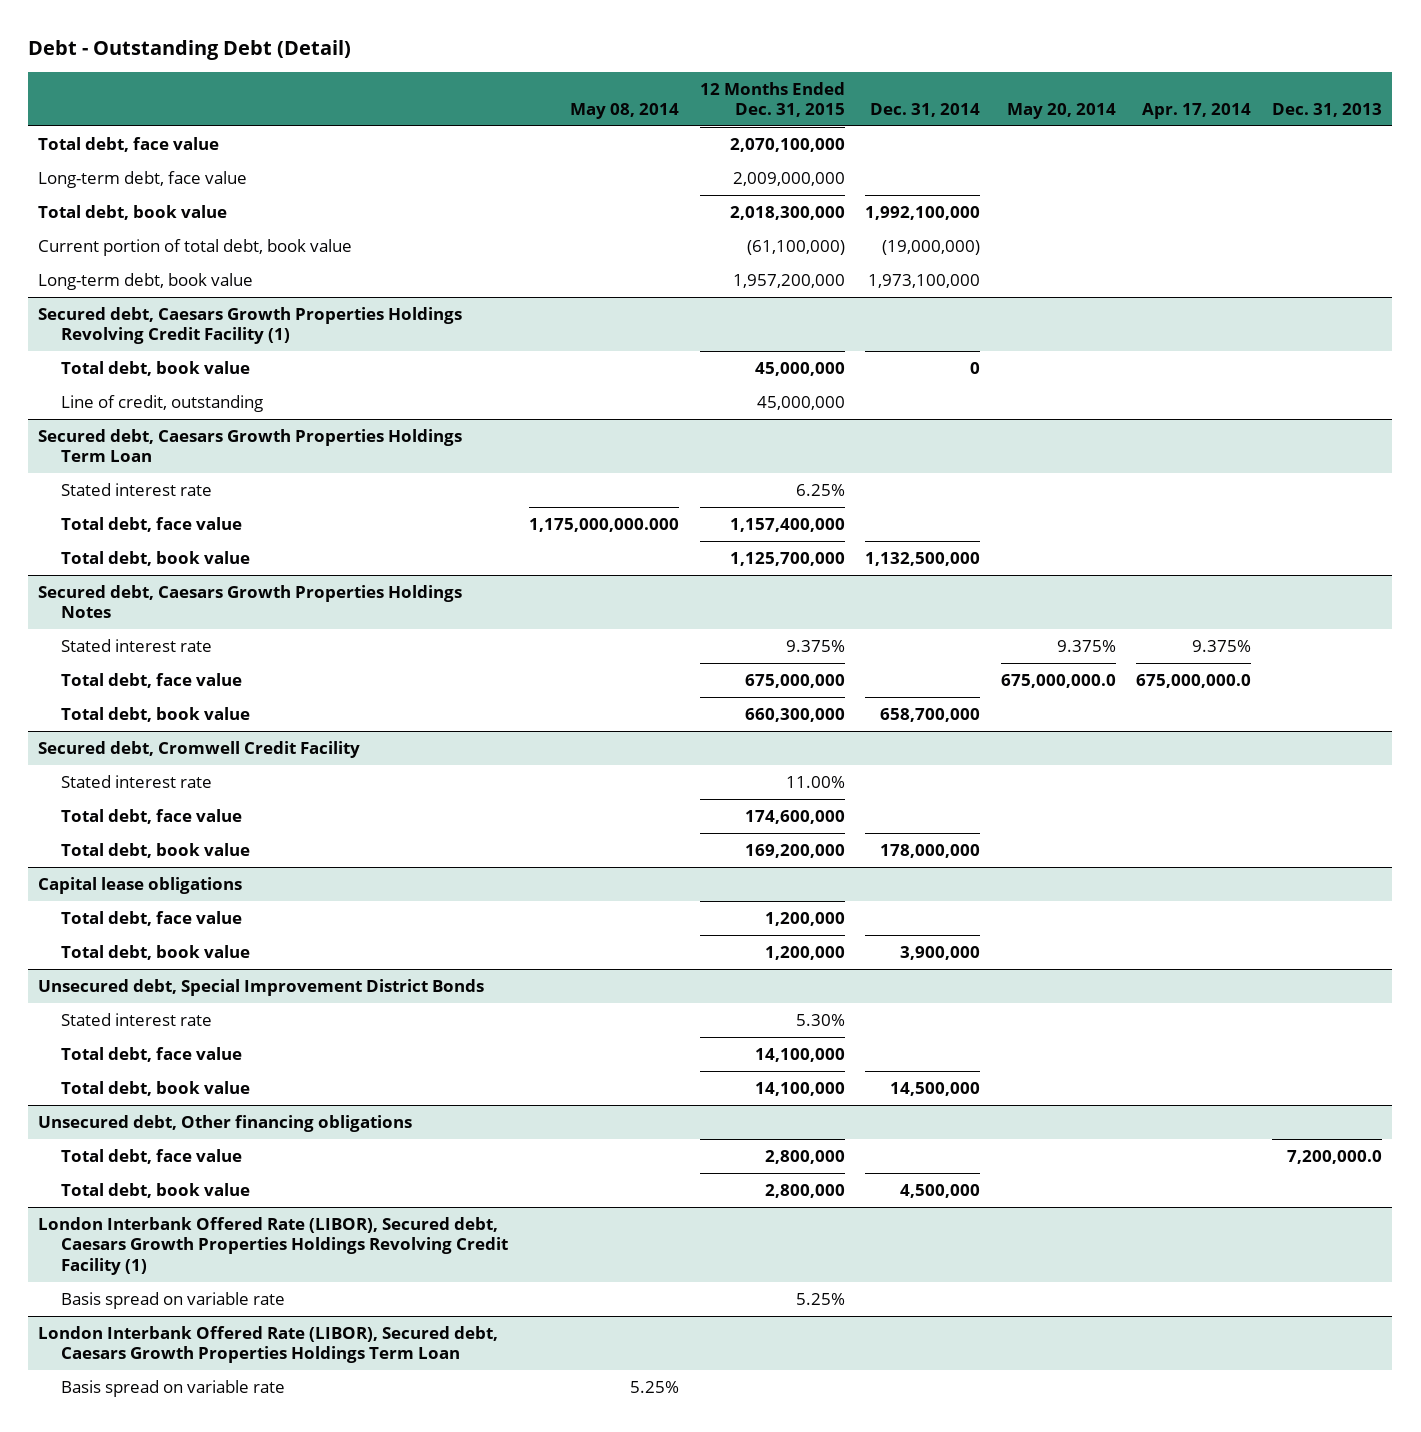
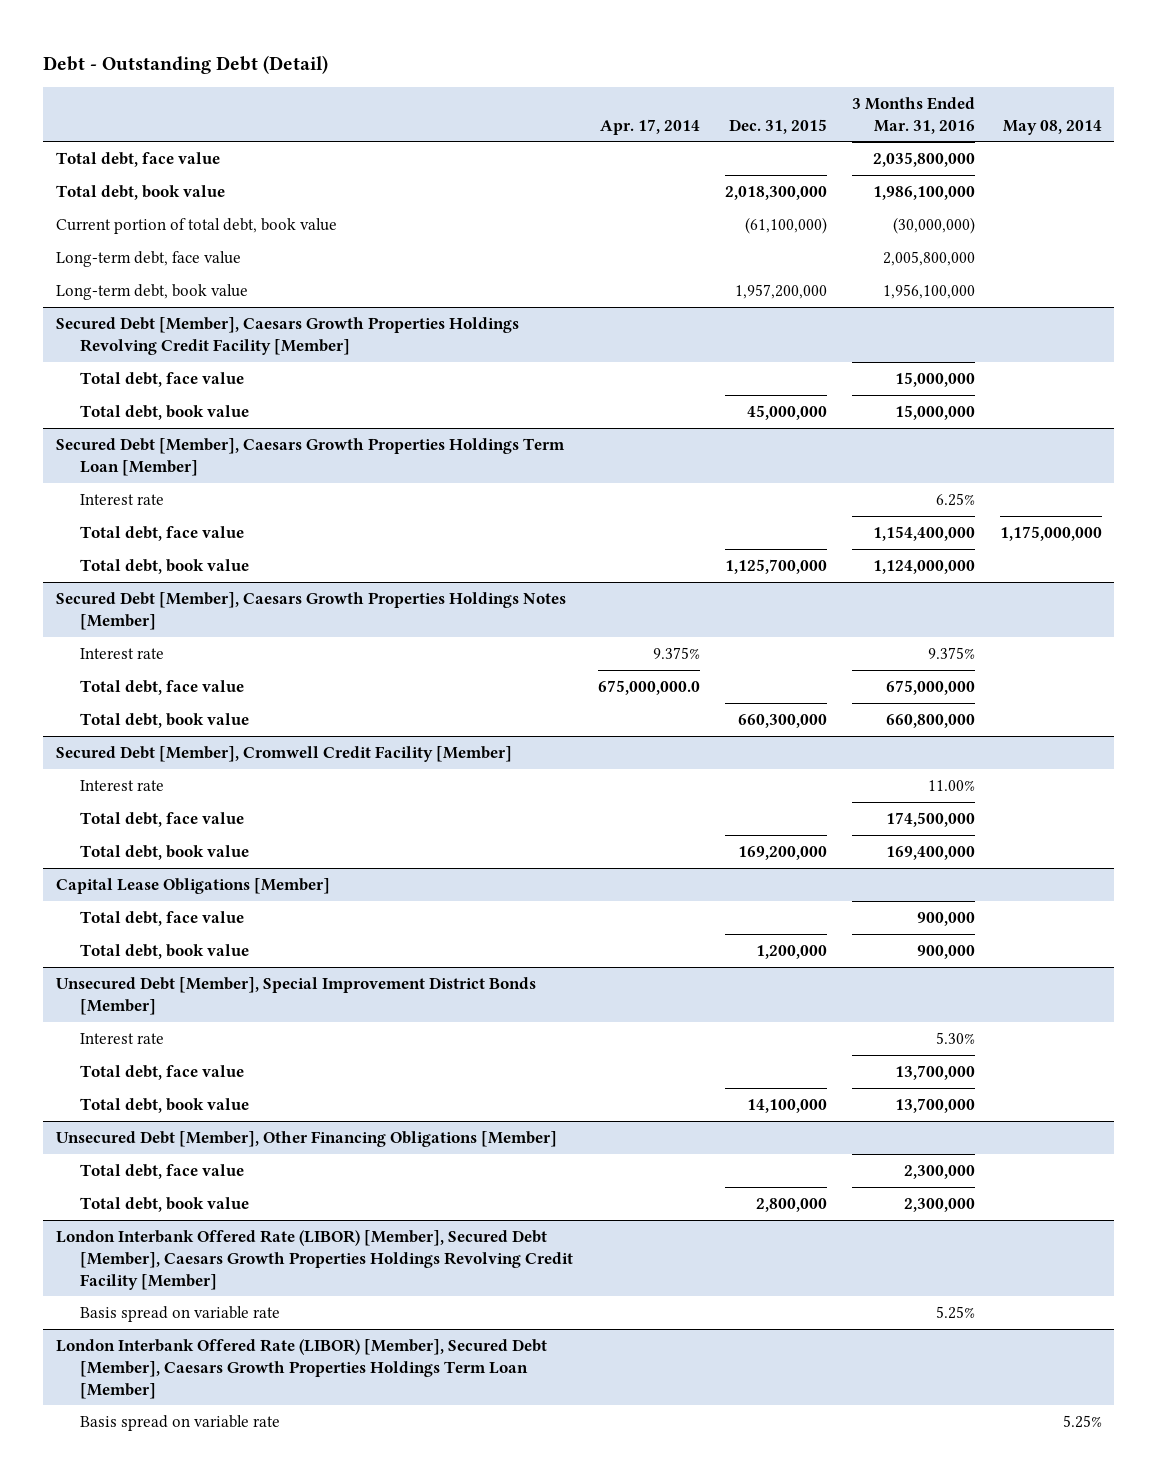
[699,81,845,118] 12 Months Ended Dec. 31, 2015 -> none
[870,103,981,118] Dec. 31, 2014 -> none
[1006,103,1116,120] May 20, 2014 -> none
[1272,103,1383,118] Dec. 31, 2013 -> none
none -> [729,118,828,134] Dec. 31, 2015
none -> [851,96,975,134] 3 Months Ended Mar. 31, 2016
[38,170,248,188] Long-term debt, face value -> [55,250,241,267] Long-term debt, face value
[38,306,463,345] Secured debt, Caesars Growth Properties Holdings Revolving Credit Facility (1) -> [55,316,519,355] Secured Debt [Member], Caesars Growth Properties Holdings Revolving Credit Facility [Member]
none -> [80,371,245,387] Total debt, face value
[61,394,264,412] Line of credit, outstanding -> none
[38,428,463,463] Secured debt, Caesars Growth Properties Holdings Term Loan -> [55,437,565,476] Secured Debt [Member], Caesars Growth Properties Holdings Term Loan [Member]
[61,482,213,496] Stated interest rate -> [80,493,165,505] Interest rate
[528,517,679,532] 1,175,000,000.000 -> [999,525,1102,541] 1,175,000,000
[38,584,463,619] Secured debt, Caesars Growth Properties Holdings Notes -> [55,591,566,630] Secured Debt [Member], Caesars Growth Properties Holdings Notes [Member]
[61,638,213,652] Stated interest rate -> [80,647,165,659] Interest rate
[38,740,361,758] Secured debt, Cromwell Credit Facility -> [55,745,512,762] Secured Debt [Member], Cromwell Credit Facility [Member]
[61,774,213,788] Stated interest rate -> [80,779,165,791] Interest rate
[38,876,243,894] Capital lease obligations -> [55,877,330,894] Capital Lease Obligations [Member]
[38,978,485,996] Unsecured debt, Special Improvement District Bonds -> [55,976,536,1015] Unsecured Debt [Member], Special Improvement District Bonds [Member]
[61,1012,213,1026] Stated interest rate -> [80,1032,165,1044] Interest rate
[38,1114,413,1132] Unsecured debt, Other financing obligations -> [55,1130,557,1147] Unsecured Debt [Member], Other Financing Obligations [Member]
[38,1216,509,1276] London Interbank Offered Rate (LIBOR), Secured debt, Caesars Growth Properties Holdings Revolving Credit Facility (1) -> [55,1229,574,1290] London Interbank Offered Rate (LIBOR) [Member], Secured Debt [Member], Caesars Growth Properties Holdings Revolving Credit Facility [Member]
[38,1325,499,1364] London Interbank Offered Rate (LIBOR), Secured debt, Caesars Growth Properties Holdings Term Loan -> [55,1338,547,1399] London Interbank Offered Rate (LIBOR) [Member], Secured Debt [Member], Caesars Growth Properties Holdings Term Loan [Member]

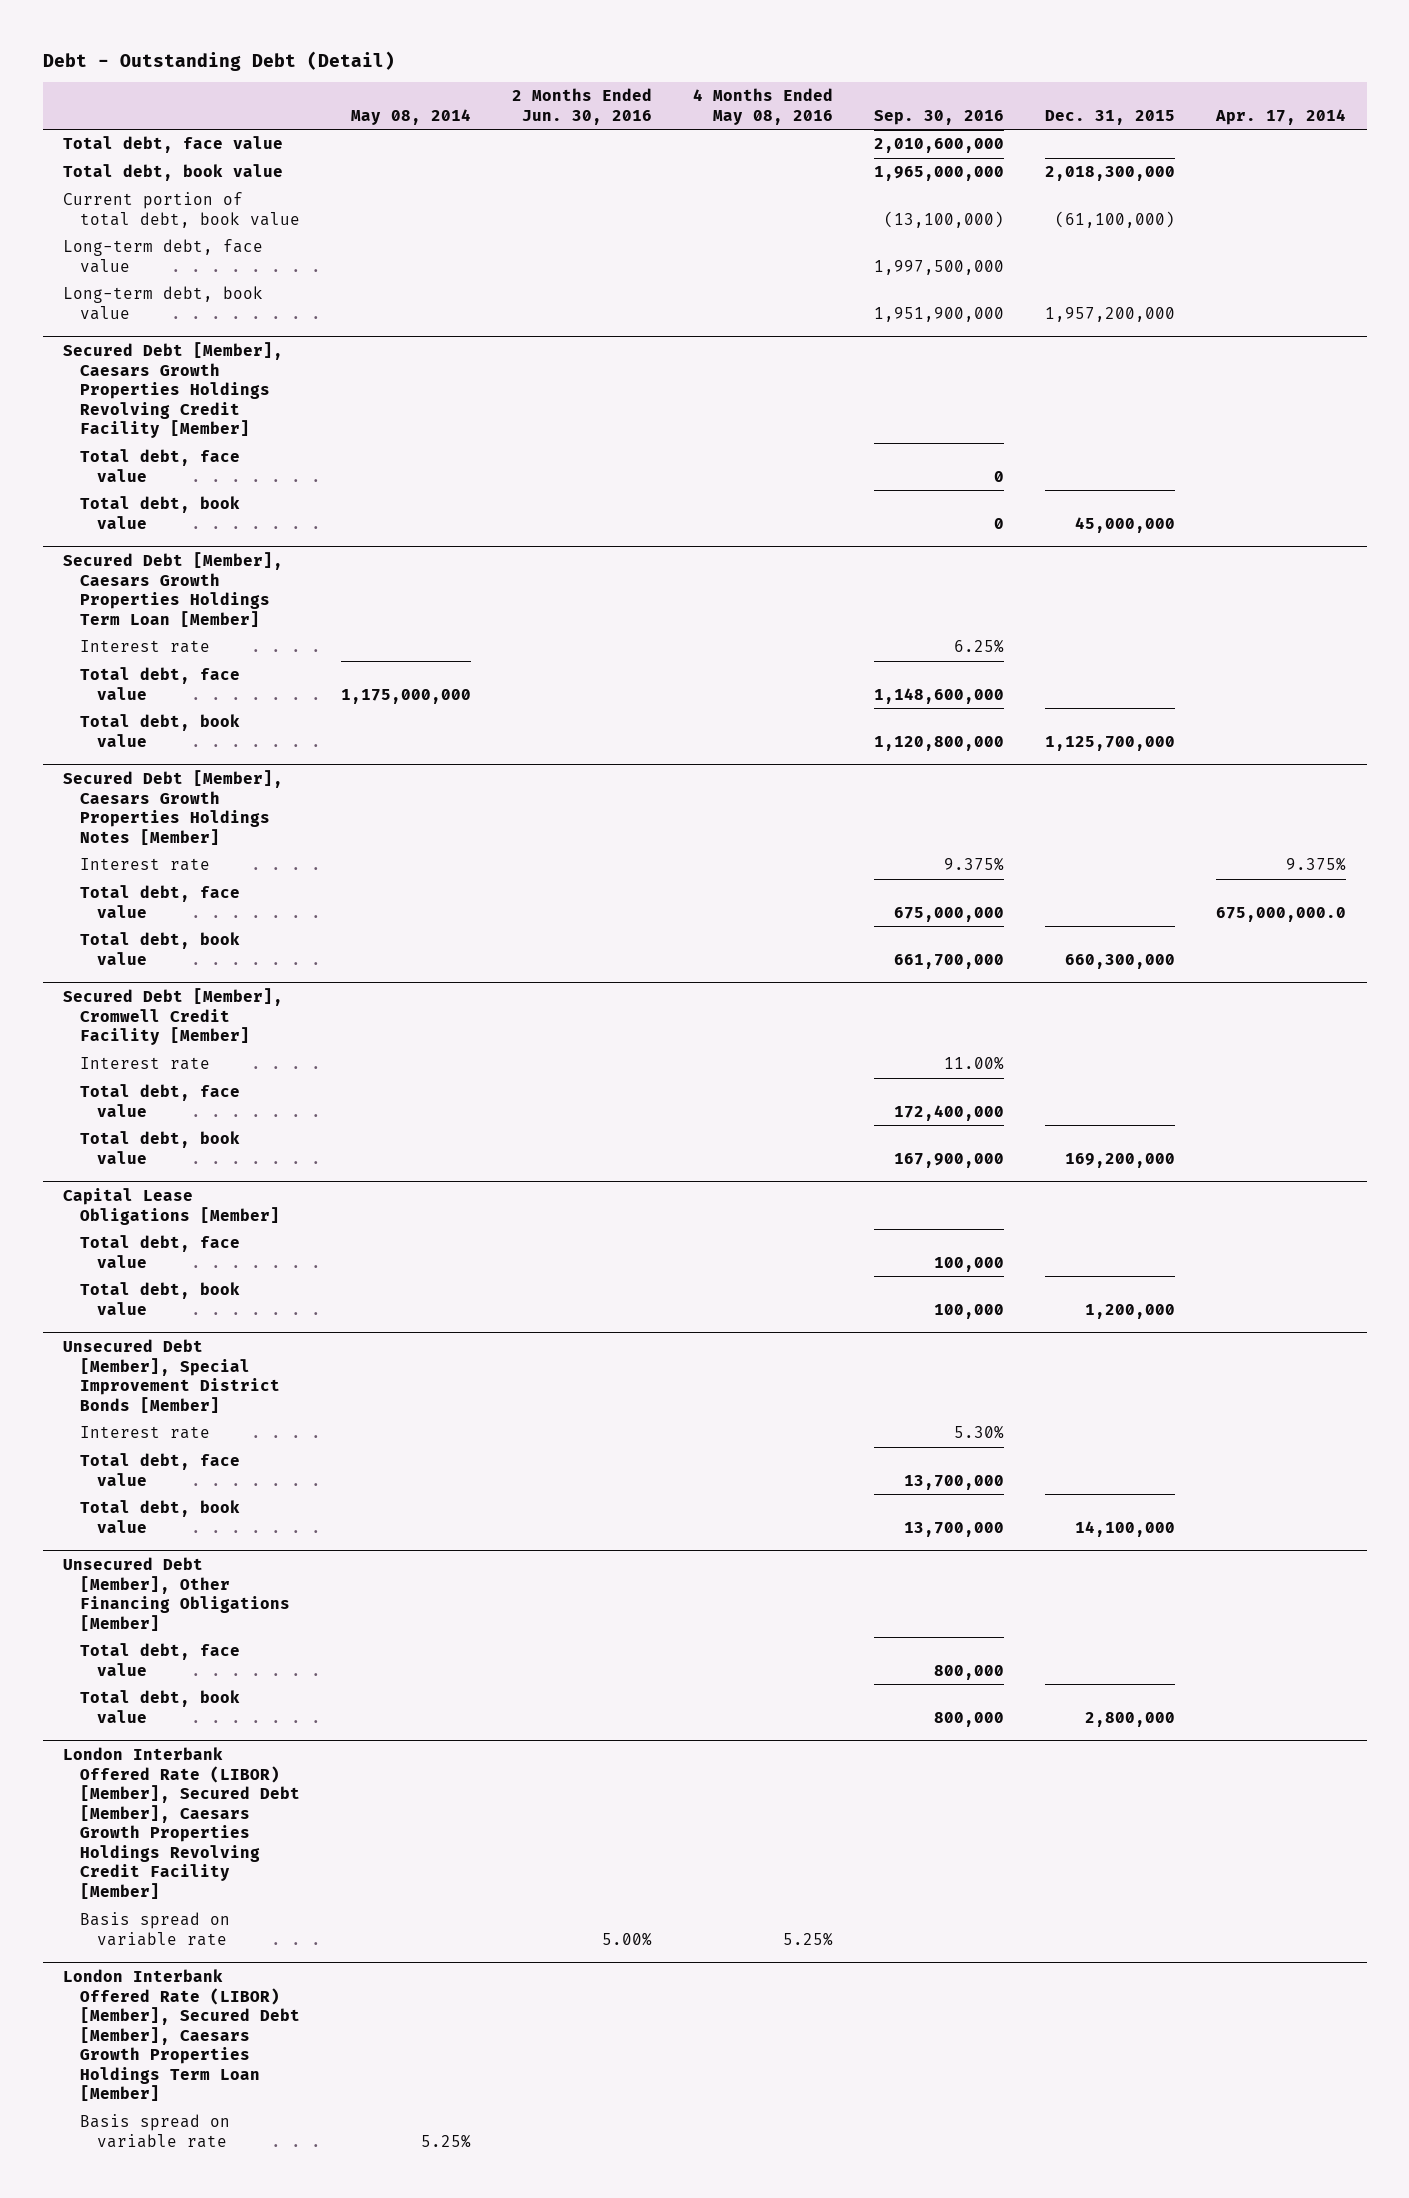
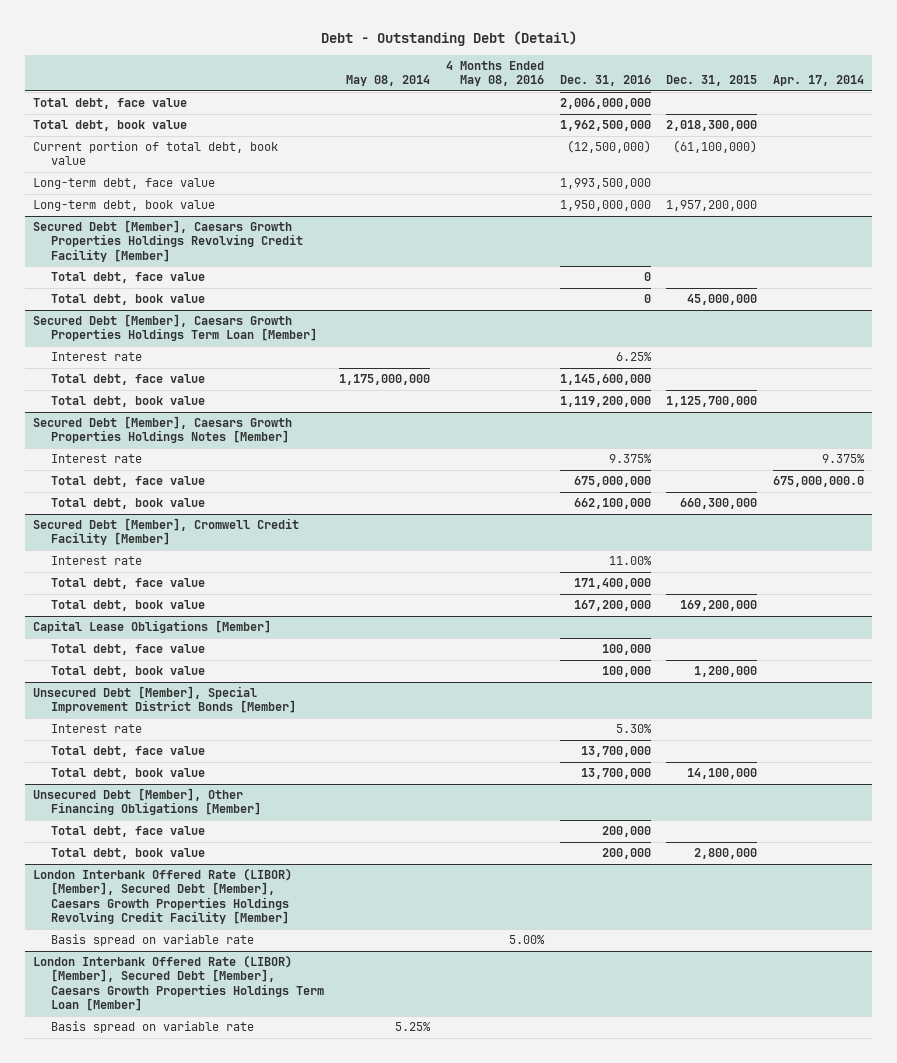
[512,88,653,125] 2 Months Ended Jun. 30, 2016 -> none
[874,109,1005,125] Sep. 30, 2016 -> none
none -> [559,75,651,87] Dec. 31, 2016
[783,1931,834,1946] 5.25% -> [509,935,546,945] 5.00%

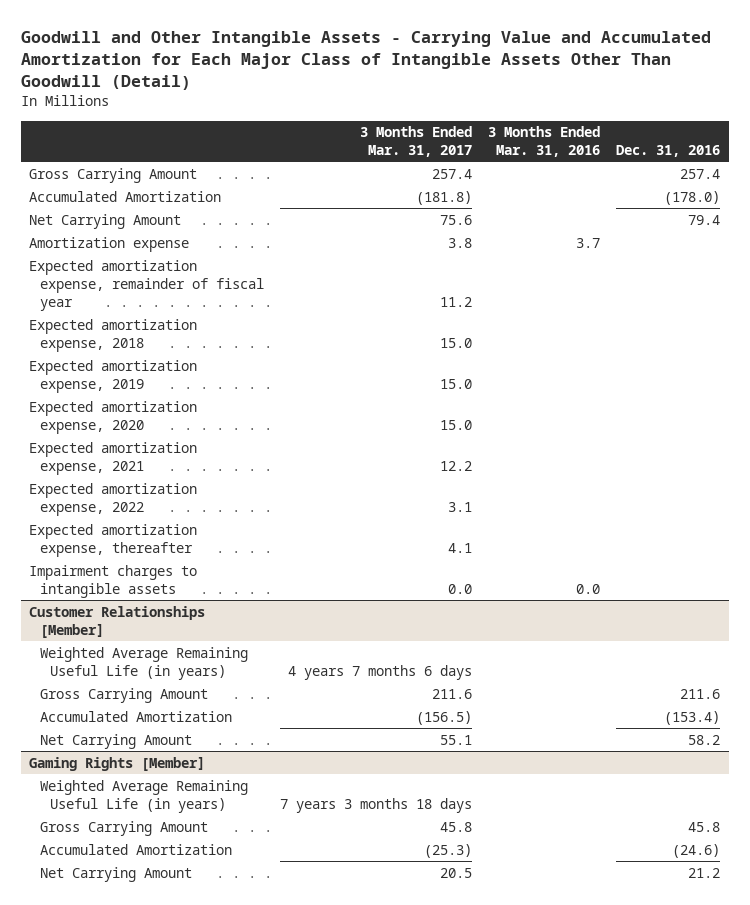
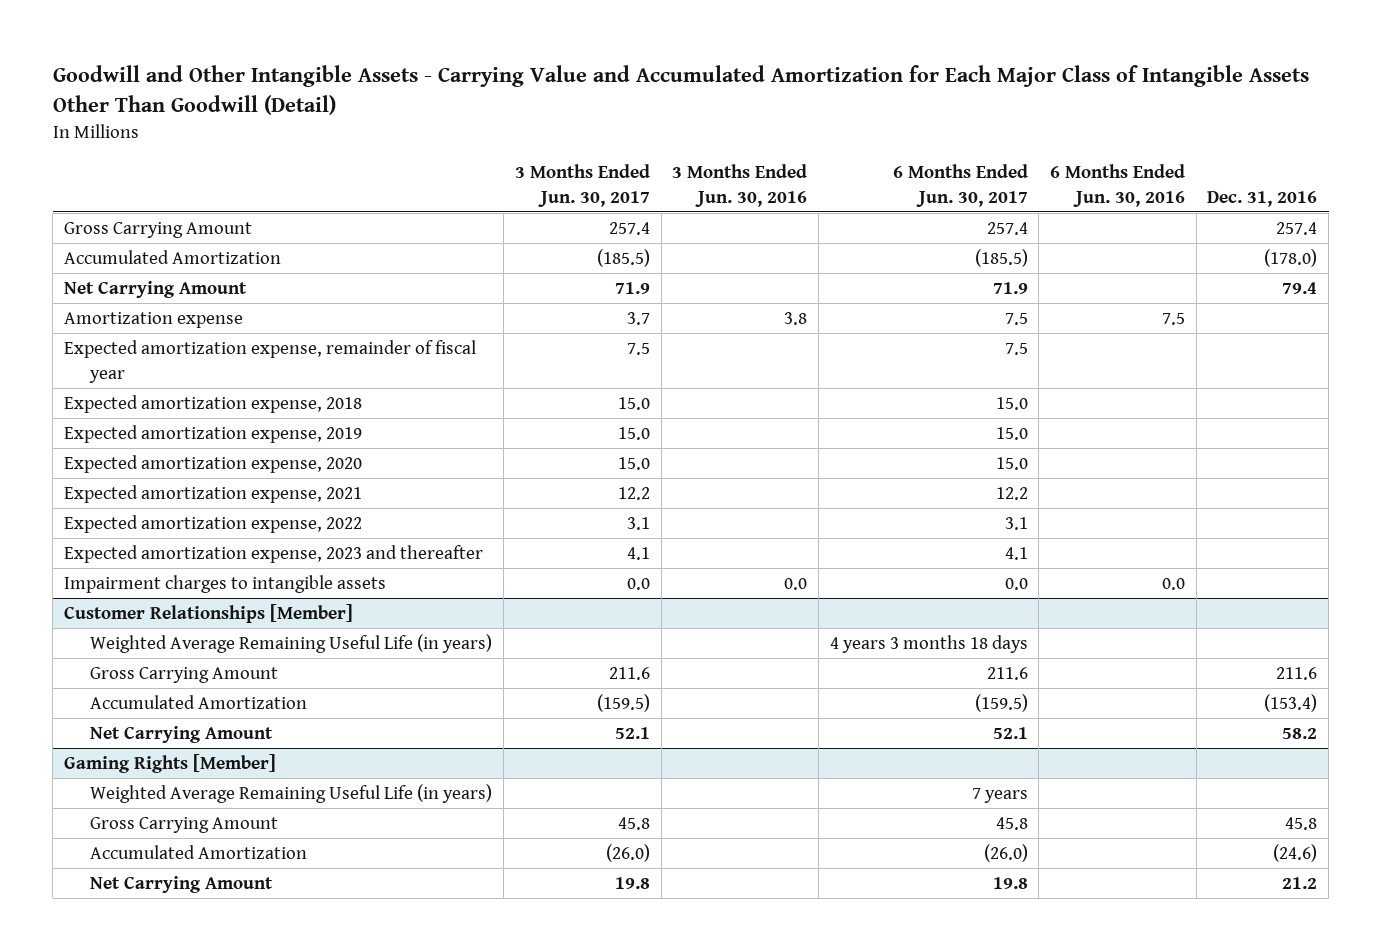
[359,126,472,158] 3 Months Ended Mar. 31, 2017 -> none
[488,126,601,158] 3 Months Ended Mar. 31, 2016 -> none
none -> [514,163,650,207] 3 Months Ended Jun. 30, 2017
none -> [672,163,808,207] 3 Months Ended Jun. 30, 2016
none -> [892,163,1028,207] 6 Months Ended Jun. 30, 2017
none -> [1050,163,1186,207] 6 Months Ended Jun. 30, 2016
[29,523,198,557] Expected amortization expense, thereafter -> [64,545,484,564] Expected amortization expense, 2023 and thereafter

